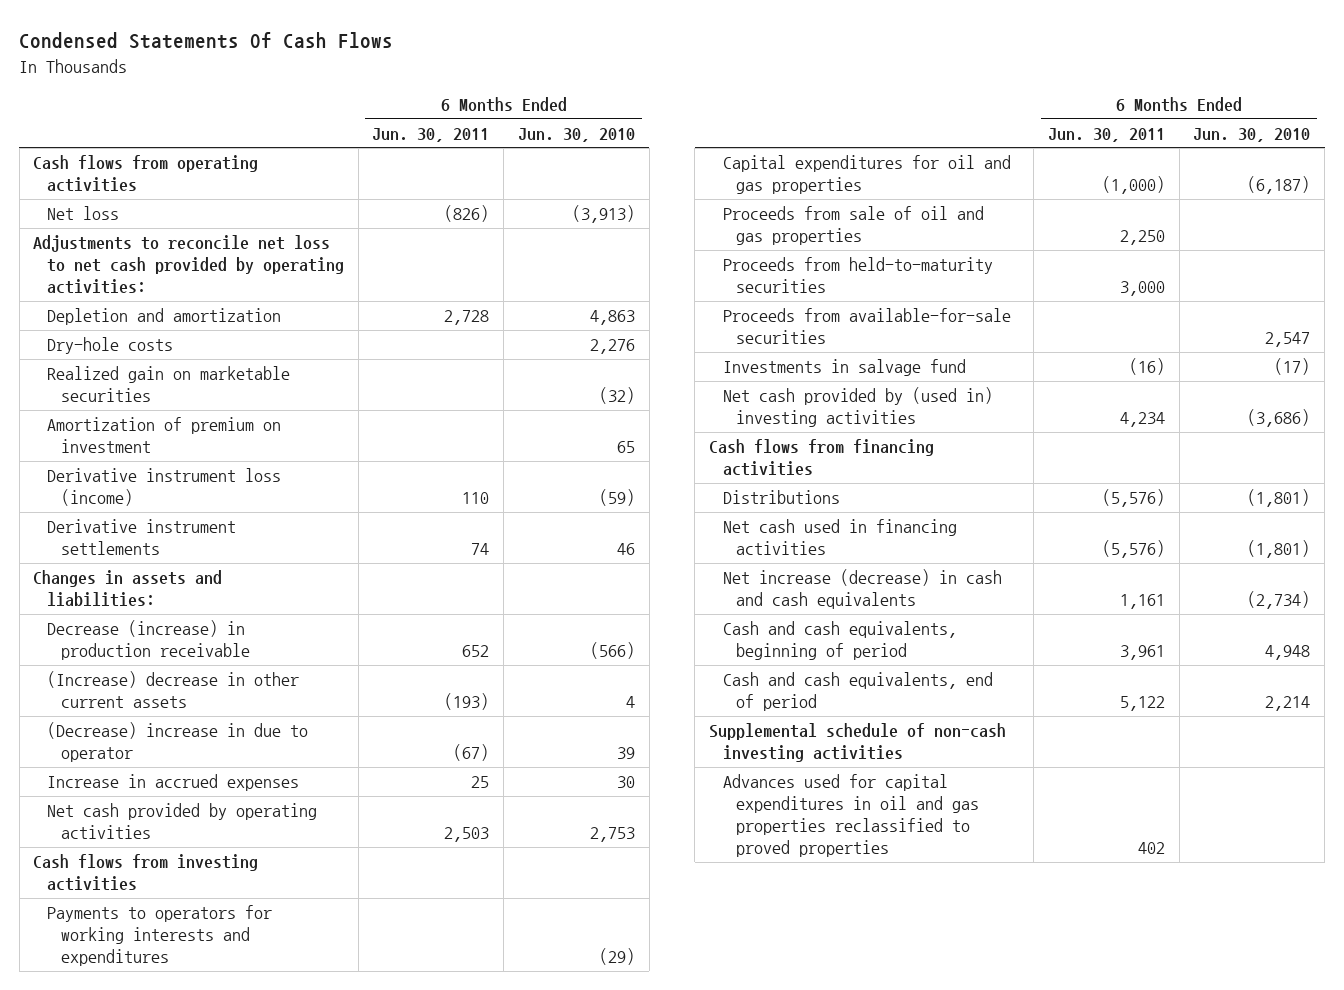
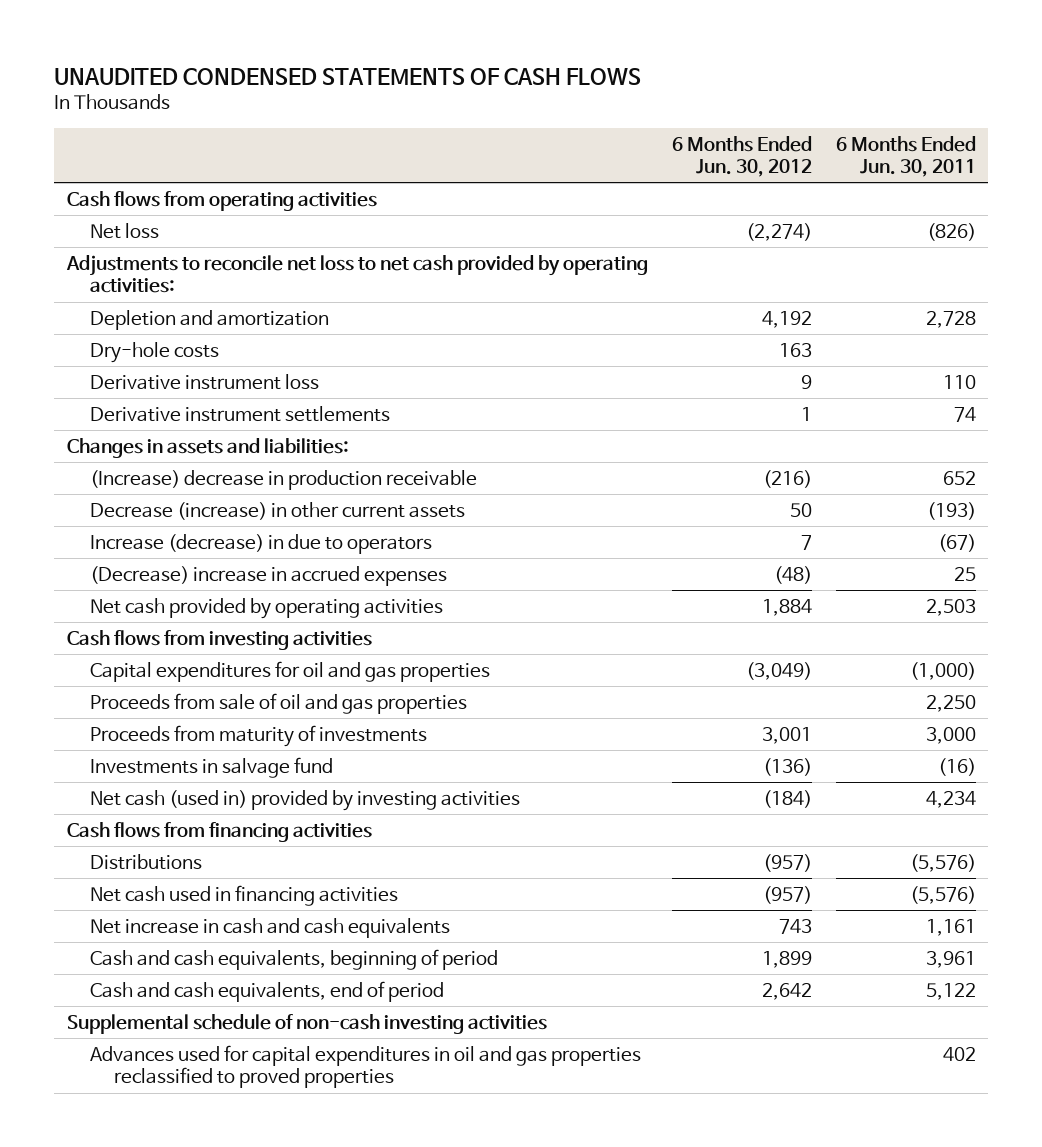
[19,32,394,50] Condensed Statements Of Cash Flows -> [54,67,642,85] UNAUDITED CONDENSED STATEMENTS OF CASH FLOWS
[517,127,635,142] Jun. 30, 2010 -> none
none -> [671,135,812,177] 6 Months Ended Jun. 30, 2012
[47,366,291,403] Realized gain on marketable securities -> none
[47,417,282,454] Amortization of premium on investment -> none
[47,468,282,507] Derivative instrument loss (income) -> [90,373,320,390] Derivative instrument loss
[47,620,250,661] Decrease (increase) in production receivable -> [90,469,478,490] (Increase) decrease in production receivable
[47,671,300,709] (Increase) decrease in other current assets -> [90,501,466,520] Decrease (increase) in other current assets
[47,722,309,763] (Decrease) increase in due to operator -> [90,533,433,554] Increase (decrease) in due to operators
[47,774,300,792] Increase in accrued expenses -> [90,565,448,586] (Decrease) increase in accrued expenses
[47,905,273,967] Payments to operators for working interests and expenditures -> none
[722,308,1011,345] Proceeds from available-for-sale securities -> none
[722,257,993,294] Proceeds from held-to-maturity securities -> [90,724,428,747] Proceeds from maturity of investments
[722,387,993,428] Net cash provided by (used in) investing activities -> [90,789,521,811] Net cash (used in) provided by investing activities
[722,569,1002,610] Net increase (decrease) in cash and cash equivalents -> [90,917,451,938] Net increase in cash and cash equivalents

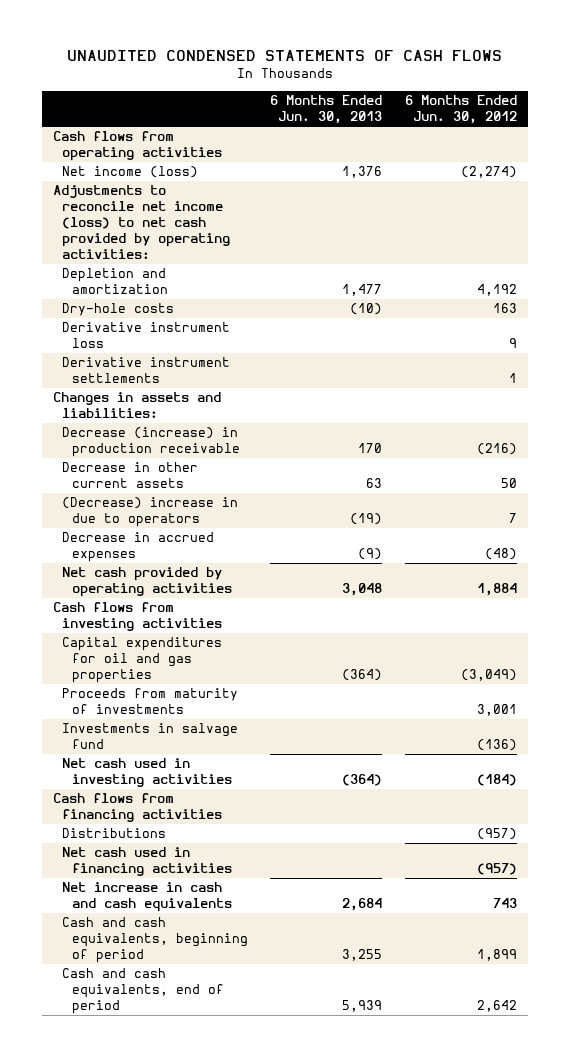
[835,135,976,177] 6 Months Ended Jun. 30, 2011 -> none
none -> [270,95,383,125] 6 Months Ended Jun. 30, 2013
[90,222,160,239] Net loss -> [62,166,199,179] Net income (loss)
[65,254,648,294] Adjustments to reconcile net loss to net cash provided by operating activities: -> [53,185,231,259] Adjustments to reconcile net income (loss) to net cash provided by operating activities:
[90,469,478,490] (Increase) decrease in production receivable -> [62,427,240,458] Decrease (increase) in production receivable
[90,501,466,520] Decrease (increase) in other current assets -> [62,462,199,489] Decrease in other current assets
[90,533,433,554] Increase (decrease) in due to operators -> [62,497,239,528] (Decrease) increase in due to operators
[90,565,448,586] (Decrease) increase in accrued expenses -> [62,532,215,563] Decrease in accrued expenses
[90,692,468,714] Proceeds from sale of oil and gas properties -> none
[90,789,521,811] Net cash (used in) provided by investing activities -> [62,758,232,788] Net cash used in investing activities
[66,1013,547,1034] Supplemental schedule of non-cash investing activities -> none
[90,1044,642,1089] Advances used for capital expenditures in oil and gas properties reclassified to proved properties -> none

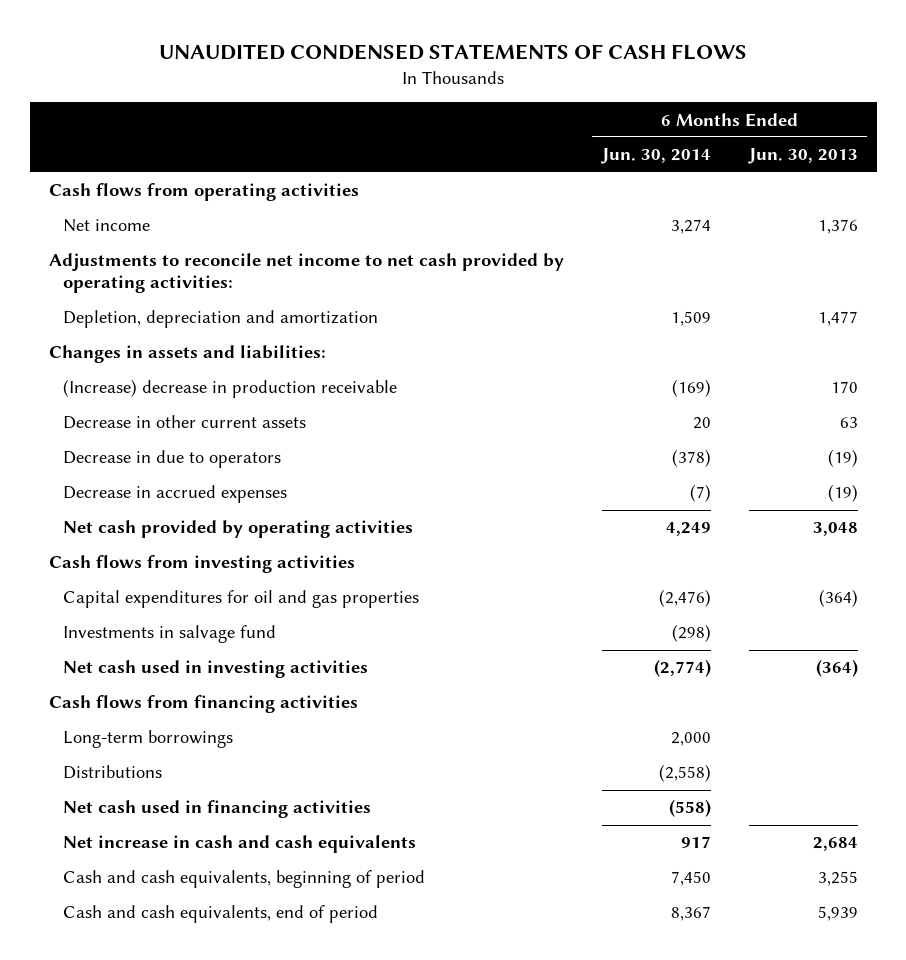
[405,95,518,125] 6 Months Ended Jun. 30, 2012 -> none
none -> [600,148,711,165] Jun. 30, 2014
[62,303,175,317] Dry-hole costs -> none
[62,322,231,349] Derivative instrument loss -> none
[62,357,231,384] Derivative instrument settlements -> none
[62,166,199,179] Net income (loss) -> [63,219,151,233] Net income
[53,185,231,259] Adjustments to reconcile net income (loss) to net cash provided by operating activities: -> [48,253,564,294] Adjustments to reconcile net income to net cash provided by operating activities:
[62,268,168,295] Depletion and amortization -> [63,310,379,329] Depletion, depreciation and amortization
[62,427,240,458] Decrease (increase) in production receivable -> [63,379,398,399] (Increase) decrease in production receivable
[62,497,239,528] (Decrease) increase in due to operators -> [63,450,282,469] Decrease in due to operators
[358,548,383,561] (9) -> [827,484,858,503] (19)
[62,688,239,715] Proceeds from maturity of investments -> none
none -> [63,730,234,749] Long-term borrowings

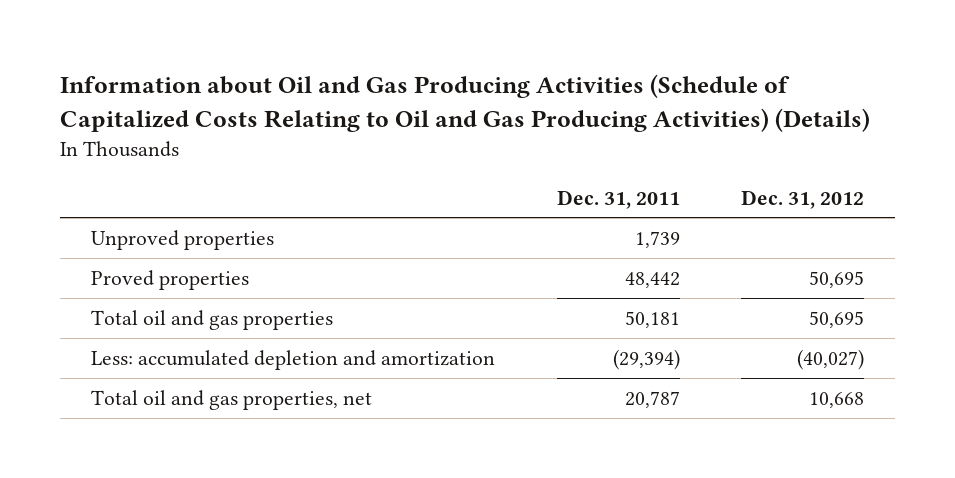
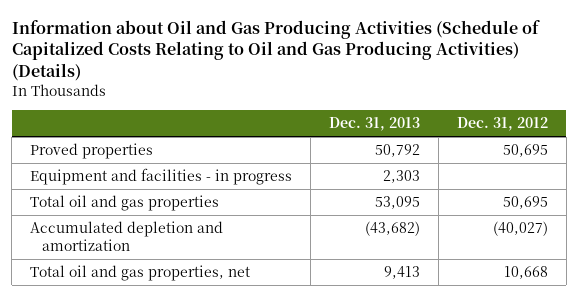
[556,189,680,209] Dec. 31, 2011 -> none
none -> [328,117,420,132] Dec. 31, 2013
[90,229,274,250] Unproved properties -> none
none -> [30,168,293,186] Equipment and facilities - in progress
[90,349,495,370] Less: accumulated depletion and amortization -> [30,221,224,251] Accumulated depletion and amortization

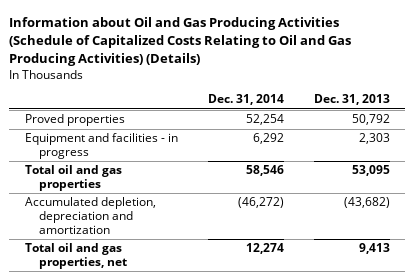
[456,117,548,132] Dec. 31, 2012 -> none
none -> [207,94,284,106] Dec. 31, 2014
[30,221,224,251] Accumulated depletion and amortization -> [24,197,156,235] Accumulated depletion, depreciation and amortization

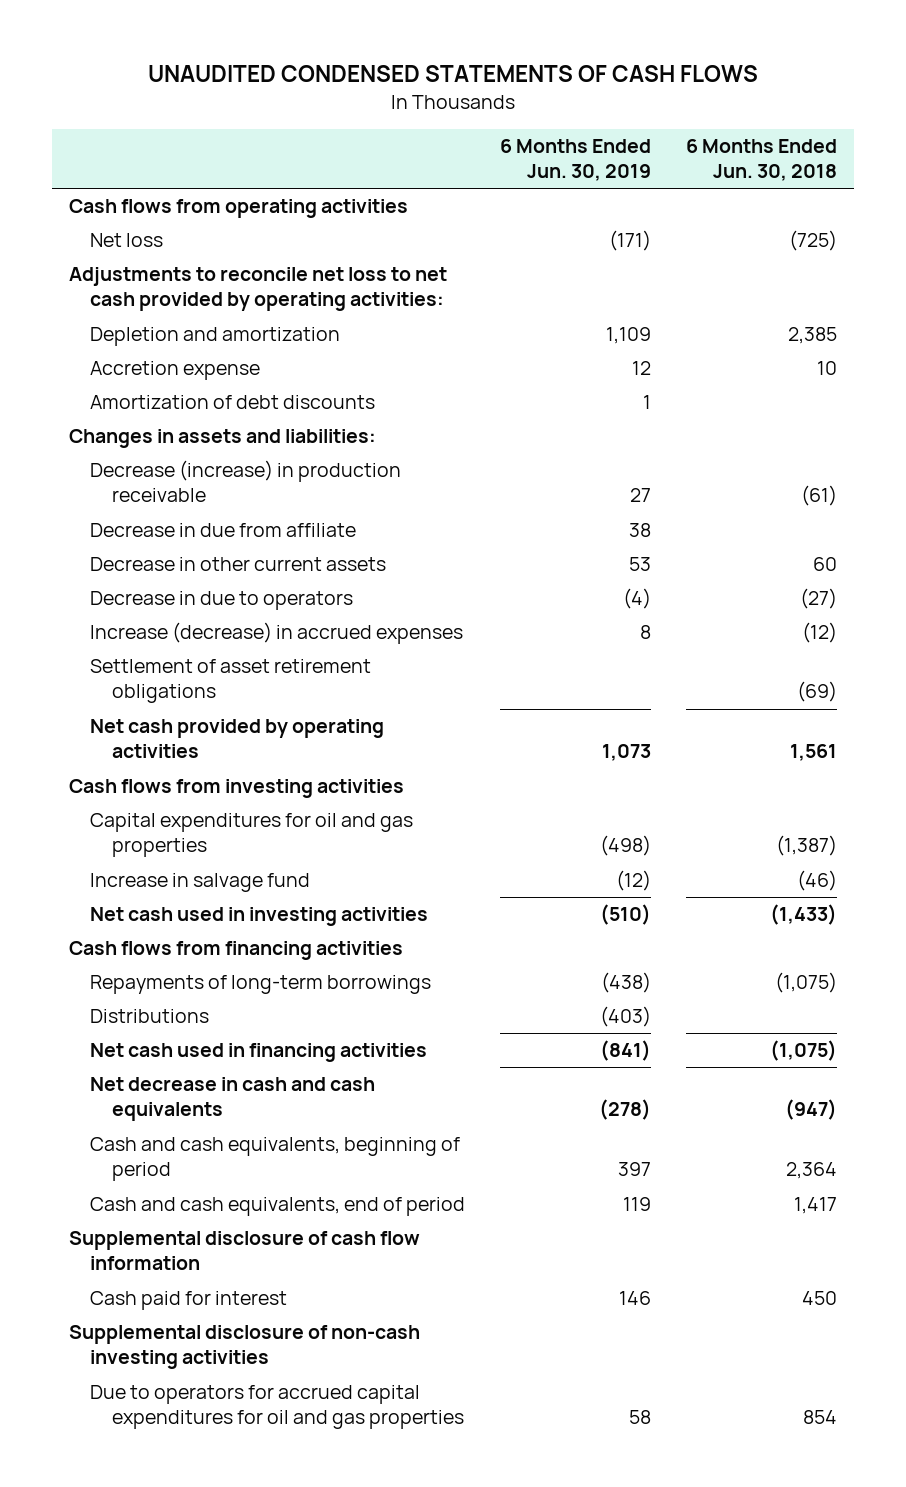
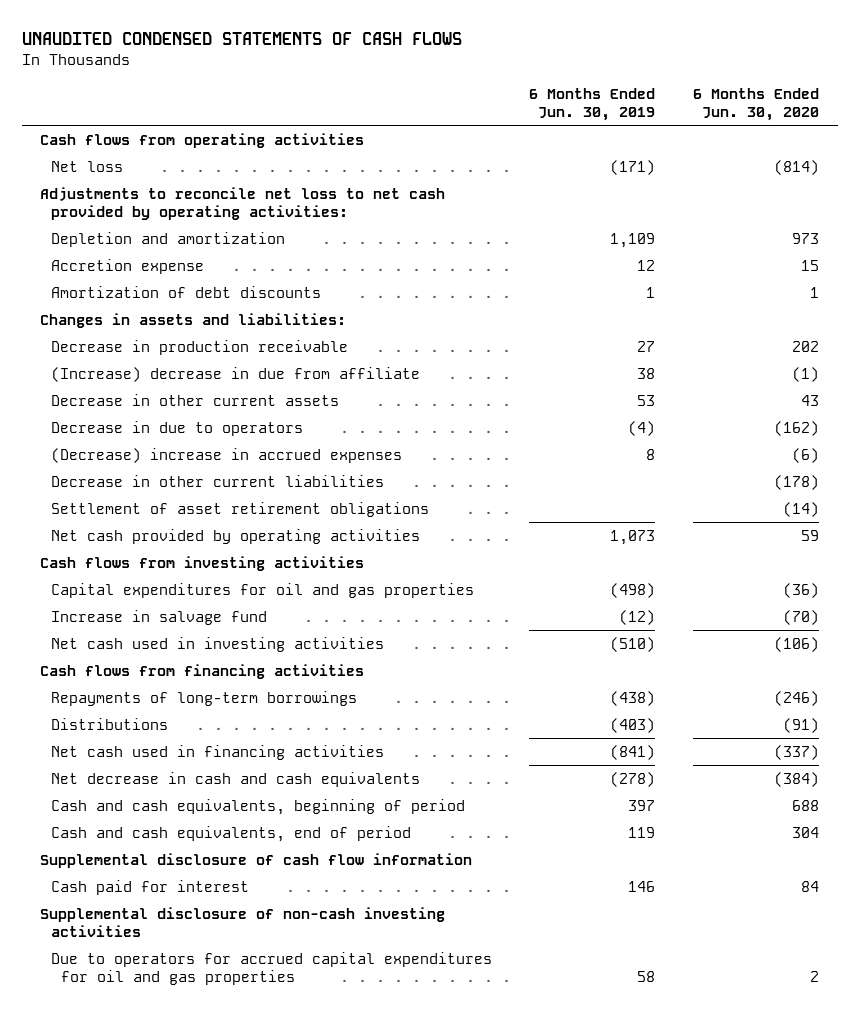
[686,139,838,182] 6 Months Ended Jun. 30, 2018 -> none
none -> [692,87,819,121] 6 Months Ended Jun. 30, 2020
[90,460,402,503] Decrease (increase) in production receivable -> [50,339,348,355] Decrease in production receivable
[90,523,357,538] Decrease in due from affiliate -> [50,366,420,382] (Increase) decrease in due from affiliate
[90,622,464,645] Increase (decrease) in accrued expenses -> [50,447,402,463] (Decrease) increase in accrued expenses
none -> [50,474,384,487] Decrease in other current liabilities

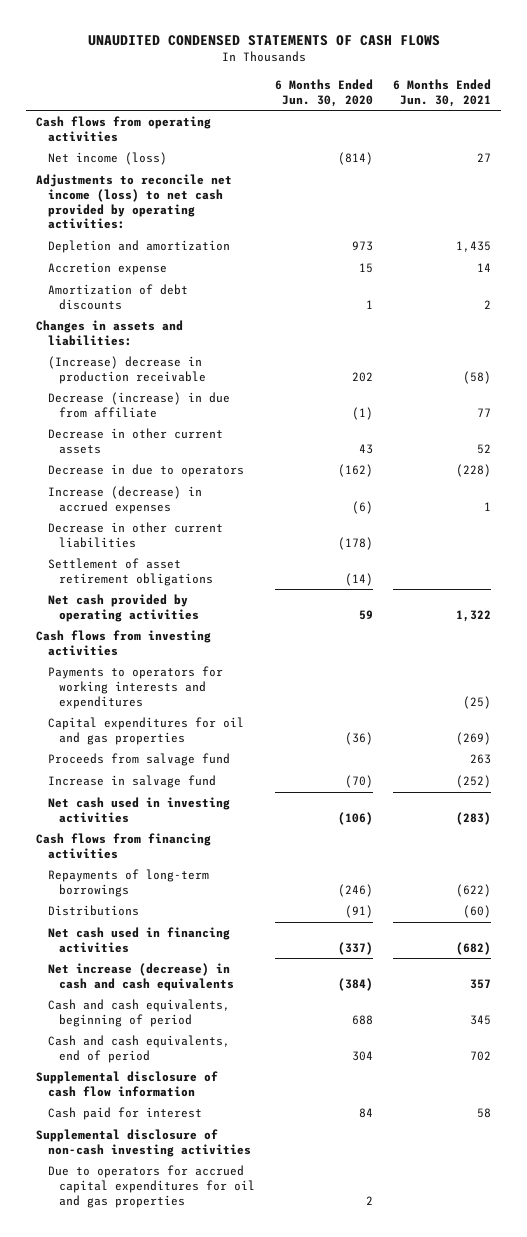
[529,87,656,121] 6 Months Ended Jun. 30, 2019 -> none
none -> [393,78,492,107] 6 Months Ended Jun. 30, 2021
[50,160,123,172] Net loss -> [47,152,167,166] Net income (loss)
[40,186,446,220] Adjustments to reconcile net loss to net cash provided by operating activities: -> [36,174,233,230] Adjustments to reconcile net income (loss) to net cash provided by operating activities:
[50,339,348,355] Decrease in production receivable -> [47,356,207,384] (Increase) decrease in production receivable
[50,366,420,382] (Increase) decrease in due from affiliate -> [47,392,230,418] Decrease (increase) in due from affiliate
[50,447,402,463] (Decrease) increase in accrued expenses -> [47,486,202,514] Increase (decrease) in accrued expenses
none -> [47,666,223,709] Payments to operators for working interests and expenditures
none -> [47,753,230,767] Proceeds from salvage fund
[50,771,420,787] Net decrease in cash and cash equivalents -> [47,963,235,991] Net increase (decrease) in cash and cash equivalents

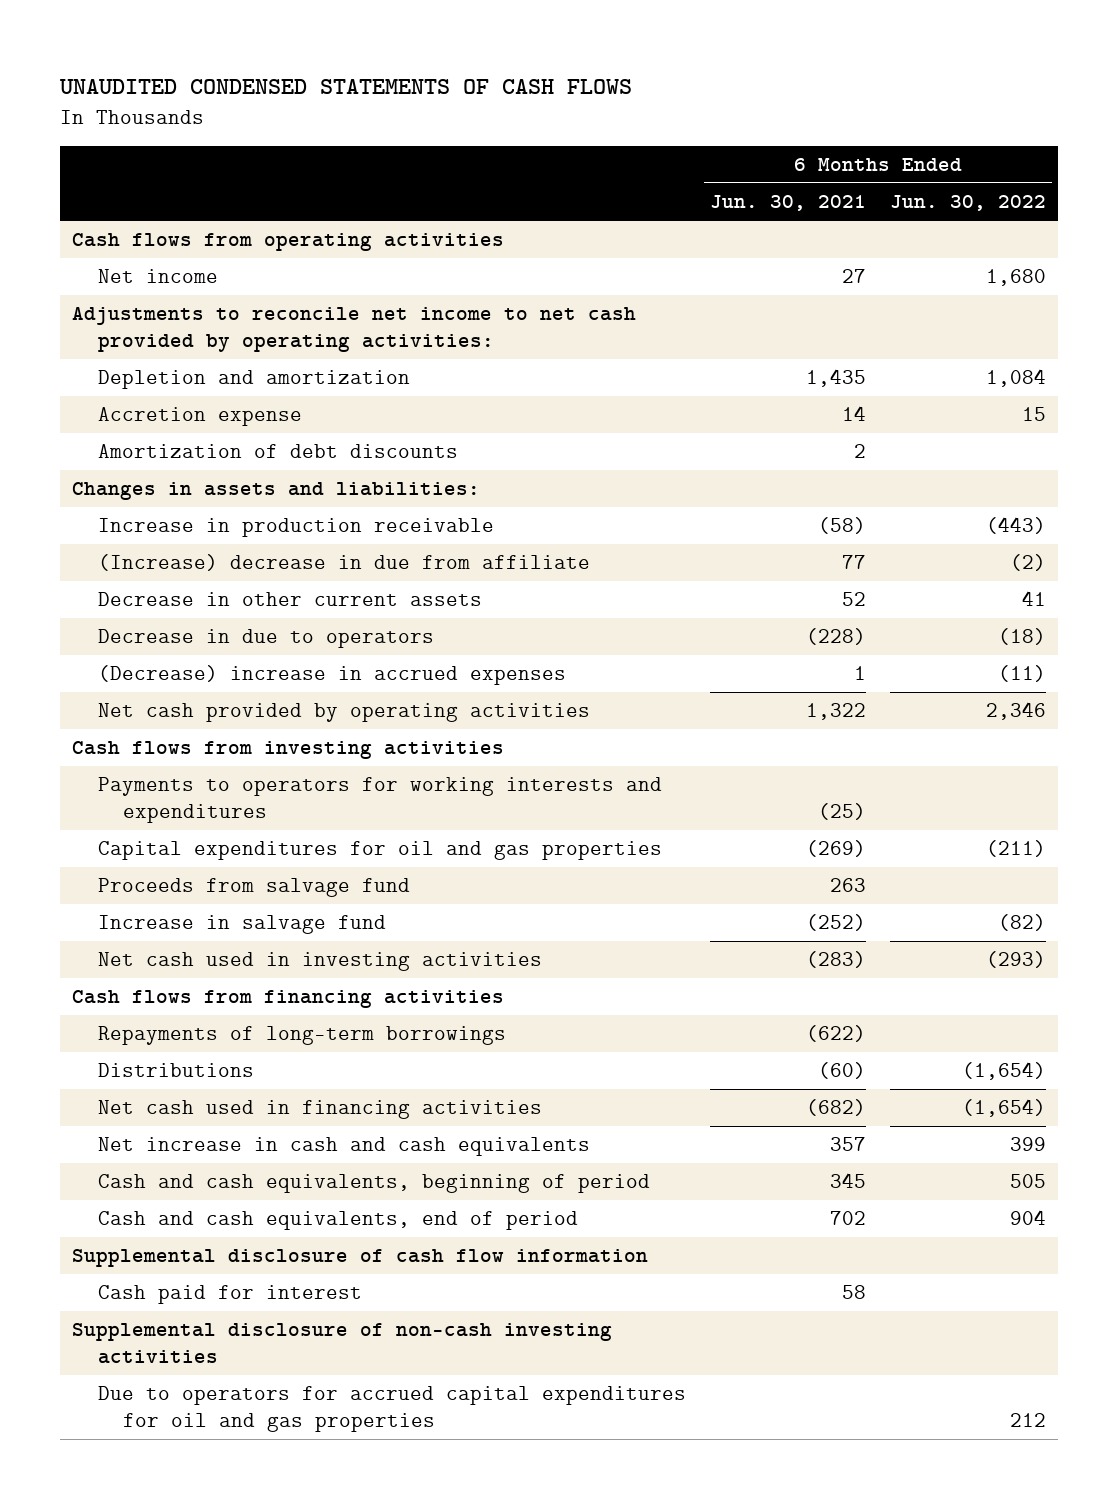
[275,78,374,107] 6 Months Ended Jun. 30, 2020 -> none
none -> [889,195,1046,212] Jun. 30, 2022
[47,152,167,166] Net income (loss) -> [97,269,218,284] Net income
[36,174,233,230] Adjustments to reconcile net income (loss) to net cash provided by operating activities: -> [72,307,637,353] Adjustments to reconcile net income to net cash provided by operating activities:
[47,356,207,384] (Increase) decrease in production receivable -> [97,518,494,538] Increase in production receivable
[47,392,230,418] Decrease (increase) in due from affiliate -> [97,554,590,572] (Increase) decrease in due from affiliate
[47,522,223,548] Decrease in other current liabilities -> none
[47,558,214,586] Settlement of asset retirement obligations -> none
[47,486,202,514] Increase (decrease) in accrued expenses -> [97,665,566,686] (Decrease) increase in accrued expenses
[47,963,235,991] Net increase (decrease) in cash and cash equivalents -> [97,1137,590,1157] Net increase in cash and cash equivalents

